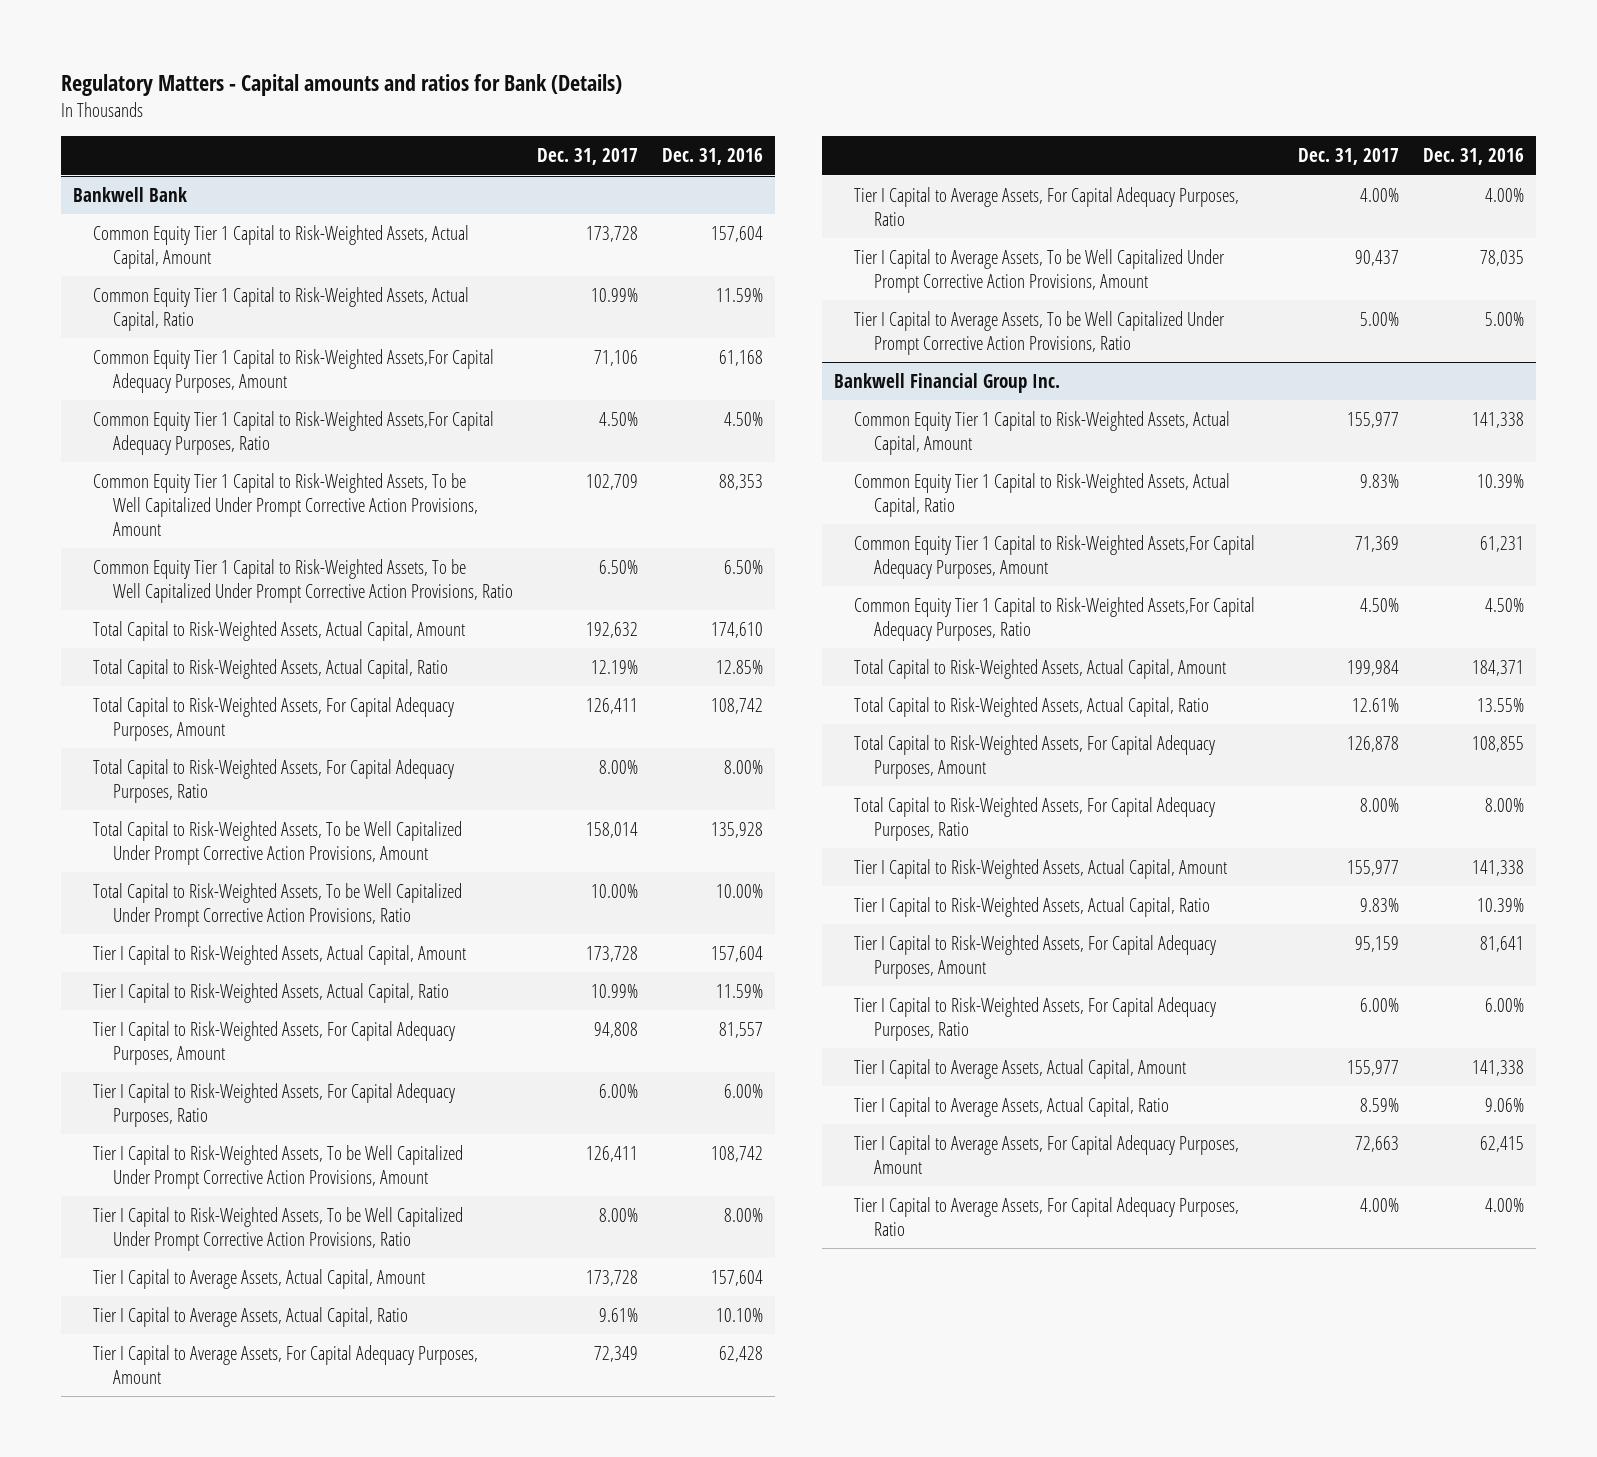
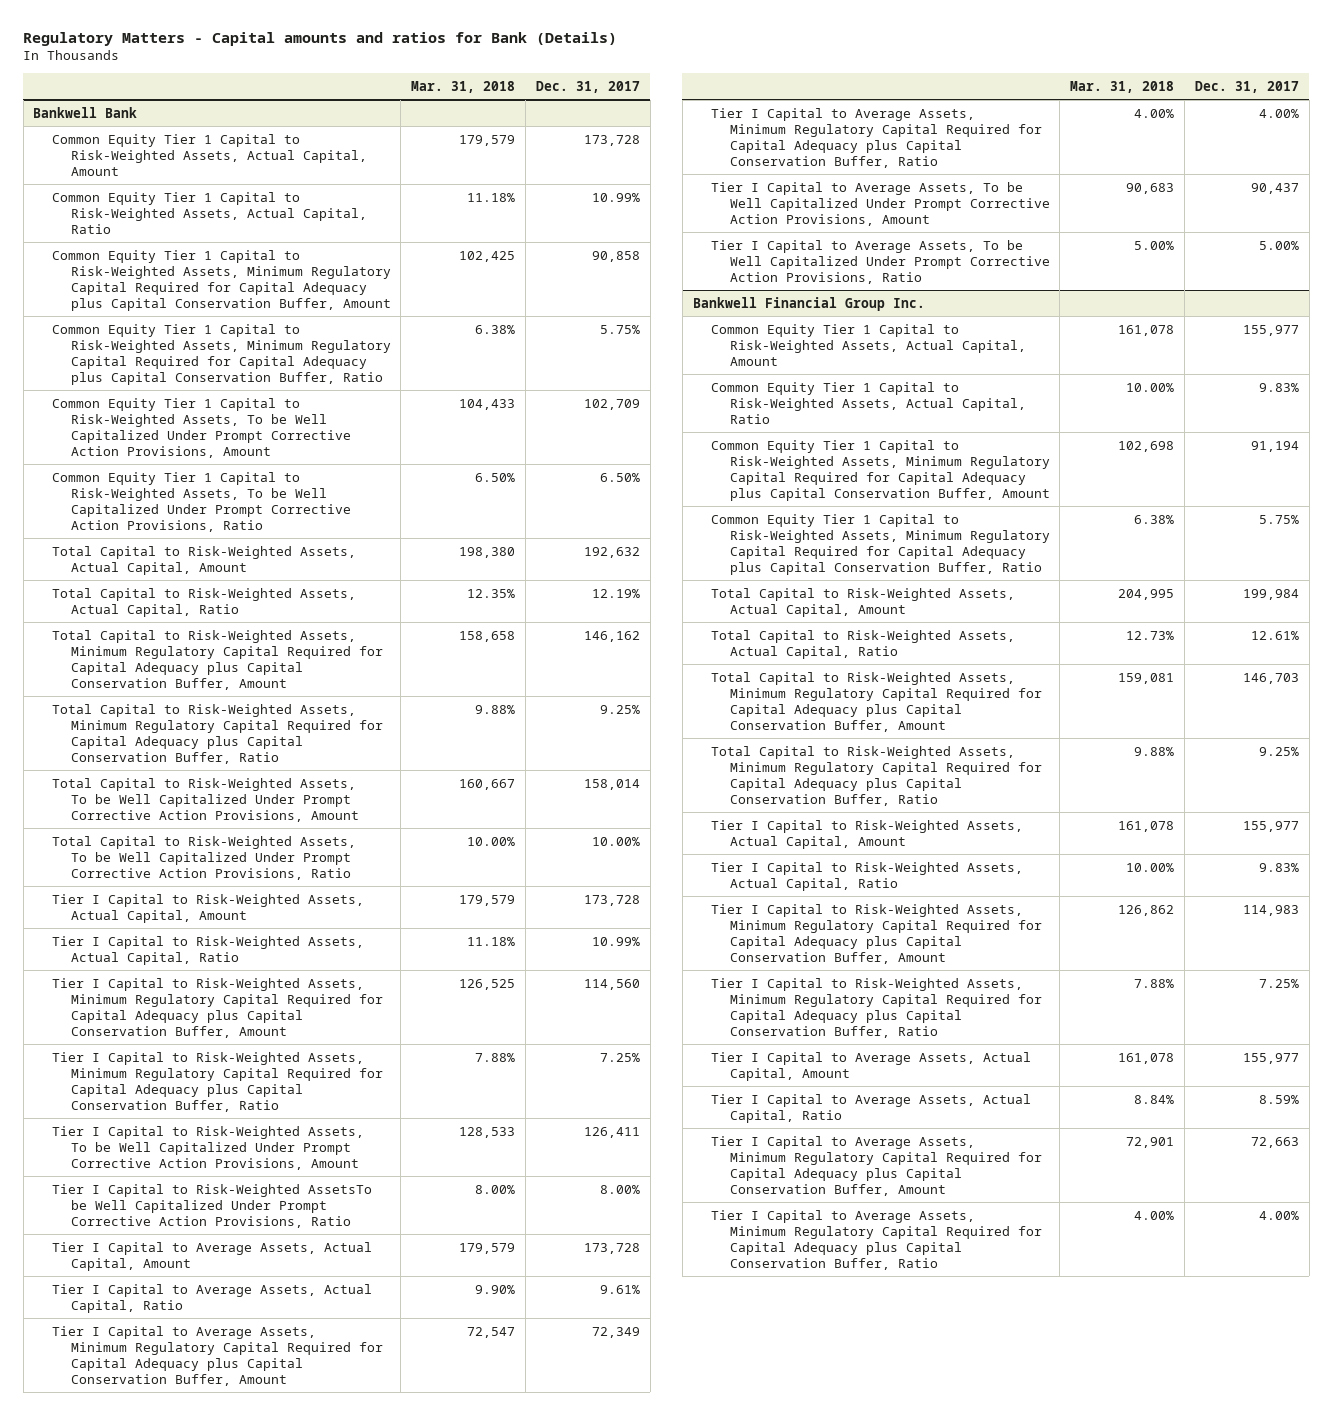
[661,148,763,166] Dec. 31, 2016 -> none
none -> [411,80,516,93] Mar. 31, 2018
[93,349,495,393] Common Equity Tier 1 Capital to Risk-Weighted Assets,For Capital Adequacy Purposes, Amount -> [52,249,391,311] Common Equity Tier 1 Capital to Risk-Weighted Assets, Minimum Regulatory Capital Required for Capital Adequacy plus Capital Conservation Buffer, Amount
[594,350,639,367] 71,106 -> [591,250,640,262] 90,858
[93,411,495,455] Common Equity Tier 1 Capital to Risk-Weighted Assets,For Capital Adequacy Purposes, Ratio -> [52,323,391,385] Common Equity Tier 1 Capital to Risk-Weighted Assets, Minimum Regulatory Capital Required for Capital Adequacy plus Capital Conservation Buffer, Ratio
[599,412,639,427] 4.50% -> [599,324,640,334] 5.75%
[93,697,455,741] Total Capital to Risk-Weighted Assets, For Capital Adequacy Purposes, Amount -> [52,629,383,690] Total Capital to Risk-Weighted Assets, Minimum Regulatory Capital Required for Capital Adequacy plus Capital Conservation Buffer, Amount
[586,698,639,715] 126,411 -> [583,630,640,642] 146,162
[93,759,455,803] Total Capital to Risk-Weighted Assets, For Capital Adequacy Purposes, Ratio -> [52,703,383,764] Total Capital to Risk-Weighted Assets, Minimum Regulatory Capital Required for Capital Adequacy plus Capital Conservation Buffer, Ratio
[599,760,639,775] 8.00% -> [599,704,640,714] 9.25%
[93,1021,456,1065] Tier I Capital to Risk-Weighted Assets, For Capital Adequacy Purposes, Amount -> [52,977,383,1038] Tier I Capital to Risk-Weighted Assets, Minimum Regulatory Capital Required for Capital Adequacy plus Capital Conservation Buffer, Amount
[594,1022,639,1039] 94,808 -> [583,978,640,990] 114,560
[93,1083,456,1127] Tier I Capital to Risk-Weighted Assets, For Capital Adequacy Purposes, Ratio -> [52,1051,383,1112] Tier I Capital to Risk-Weighted Assets, Minimum Regulatory Capital Required for Capital Adequacy plus Capital Conservation Buffer, Ratio
[599,1084,639,1099] 6.00% -> [599,1052,640,1062] 7.25%
[93,1207,464,1251] Tier I Capital to Risk-Weighted Assets, To be Well Capitalized Under Prompt Corrective Action Provisions, Ratio -> [52,1183,373,1228] Tier I Capital to Risk-Weighted AssetsTo be Well Capitalized Under Prompt Corrective Action Provisions, Ratio
[93,1345,479,1384] Tier I Capital to Average Assets, For Capital Adequacy Purposes, Amount -> [52,1325,383,1386] Tier I Capital to Average Assets, Minimum Regulatory Capital Required for Capital Adequacy plus Capital Conservation Buffer, Amount
[854,187,1240,226] Tier I Capital to Average Assets, For Capital Adequacy Purposes, Ratio -> [711,107,1042,168] Tier I Capital to Average Assets, Minimum Regulatory Capital Required for Capital Adequacy plus Capital Conservation Buffer, Ratio
[854,535,1256,579] Common Equity Tier 1 Capital to Risk-Weighted Assets,For Capital Adequacy Purposes, Amount -> [711,439,1050,501] Common Equity Tier 1 Capital to Risk-Weighted Assets, Minimum Regulatory Capital Required for Capital Adequacy plus Capital Conservation Buffer, Amount
[1355,536,1400,553] 71,369 -> [1250,440,1299,452] 91,194
[854,597,1256,641] Common Equity Tier 1 Capital to Risk-Weighted Assets,For Capital Adequacy Purposes, Ratio -> [711,513,1050,575] Common Equity Tier 1 Capital to Risk-Weighted Assets, Minimum Regulatory Capital Required for Capital Adequacy plus Capital Conservation Buffer, Ratio
[1360,598,1400,613] 4.50% -> [1258,514,1299,524] 5.75%
[854,735,1216,779] Total Capital to Risk-Weighted Assets, For Capital Adequacy Purposes, Amount -> [711,671,1042,732] Total Capital to Risk-Weighted Assets, Minimum Regulatory Capital Required for Capital Adequacy plus Capital Conservation Buffer, Amount
[1347,736,1400,753] 126,878 -> [1242,672,1299,684] 146,703
[854,797,1216,841] Total Capital to Risk-Weighted Assets, For Capital Adequacy Purposes, Ratio -> [711,745,1042,806] Total Capital to Risk-Weighted Assets, Minimum Regulatory Capital Required for Capital Adequacy plus Capital Conservation Buffer, Ratio
[1360,798,1400,813] 8.00% -> [1258,746,1299,756] 9.25%
[854,935,1217,979] Tier I Capital to Risk-Weighted Assets, For Capital Adequacy Purposes, Amount -> [711,903,1042,964] Tier I Capital to Risk-Weighted Assets, Minimum Regulatory Capital Required for Capital Adequacy plus Capital Conservation Buffer, Amount
[1355,936,1400,953] 95,159 -> [1242,904,1299,916] 114,983
[854,997,1217,1041] Tier I Capital to Risk-Weighted Assets, For Capital Adequacy Purposes, Ratio -> [711,977,1042,1038] Tier I Capital to Risk-Weighted Assets, Minimum Regulatory Capital Required for Capital Adequacy plus Capital Conservation Buffer, Ratio
[1360,998,1400,1013] 6.00% -> [1258,978,1299,988] 7.25%
[854,1135,1240,1174] Tier I Capital to Average Assets, For Capital Adequacy Purposes, Amount -> [711,1135,1042,1196] Tier I Capital to Average Assets, Minimum Regulatory Capital Required for Capital Adequacy plus Capital Conservation Buffer, Amount
[854,1197,1240,1236] Tier I Capital to Average Assets, For Capital Adequacy Purposes, Ratio -> [711,1209,1042,1270] Tier I Capital to Average Assets, Minimum Regulatory Capital Required for Capital Adequacy plus Capital Conservation Buffer, Ratio

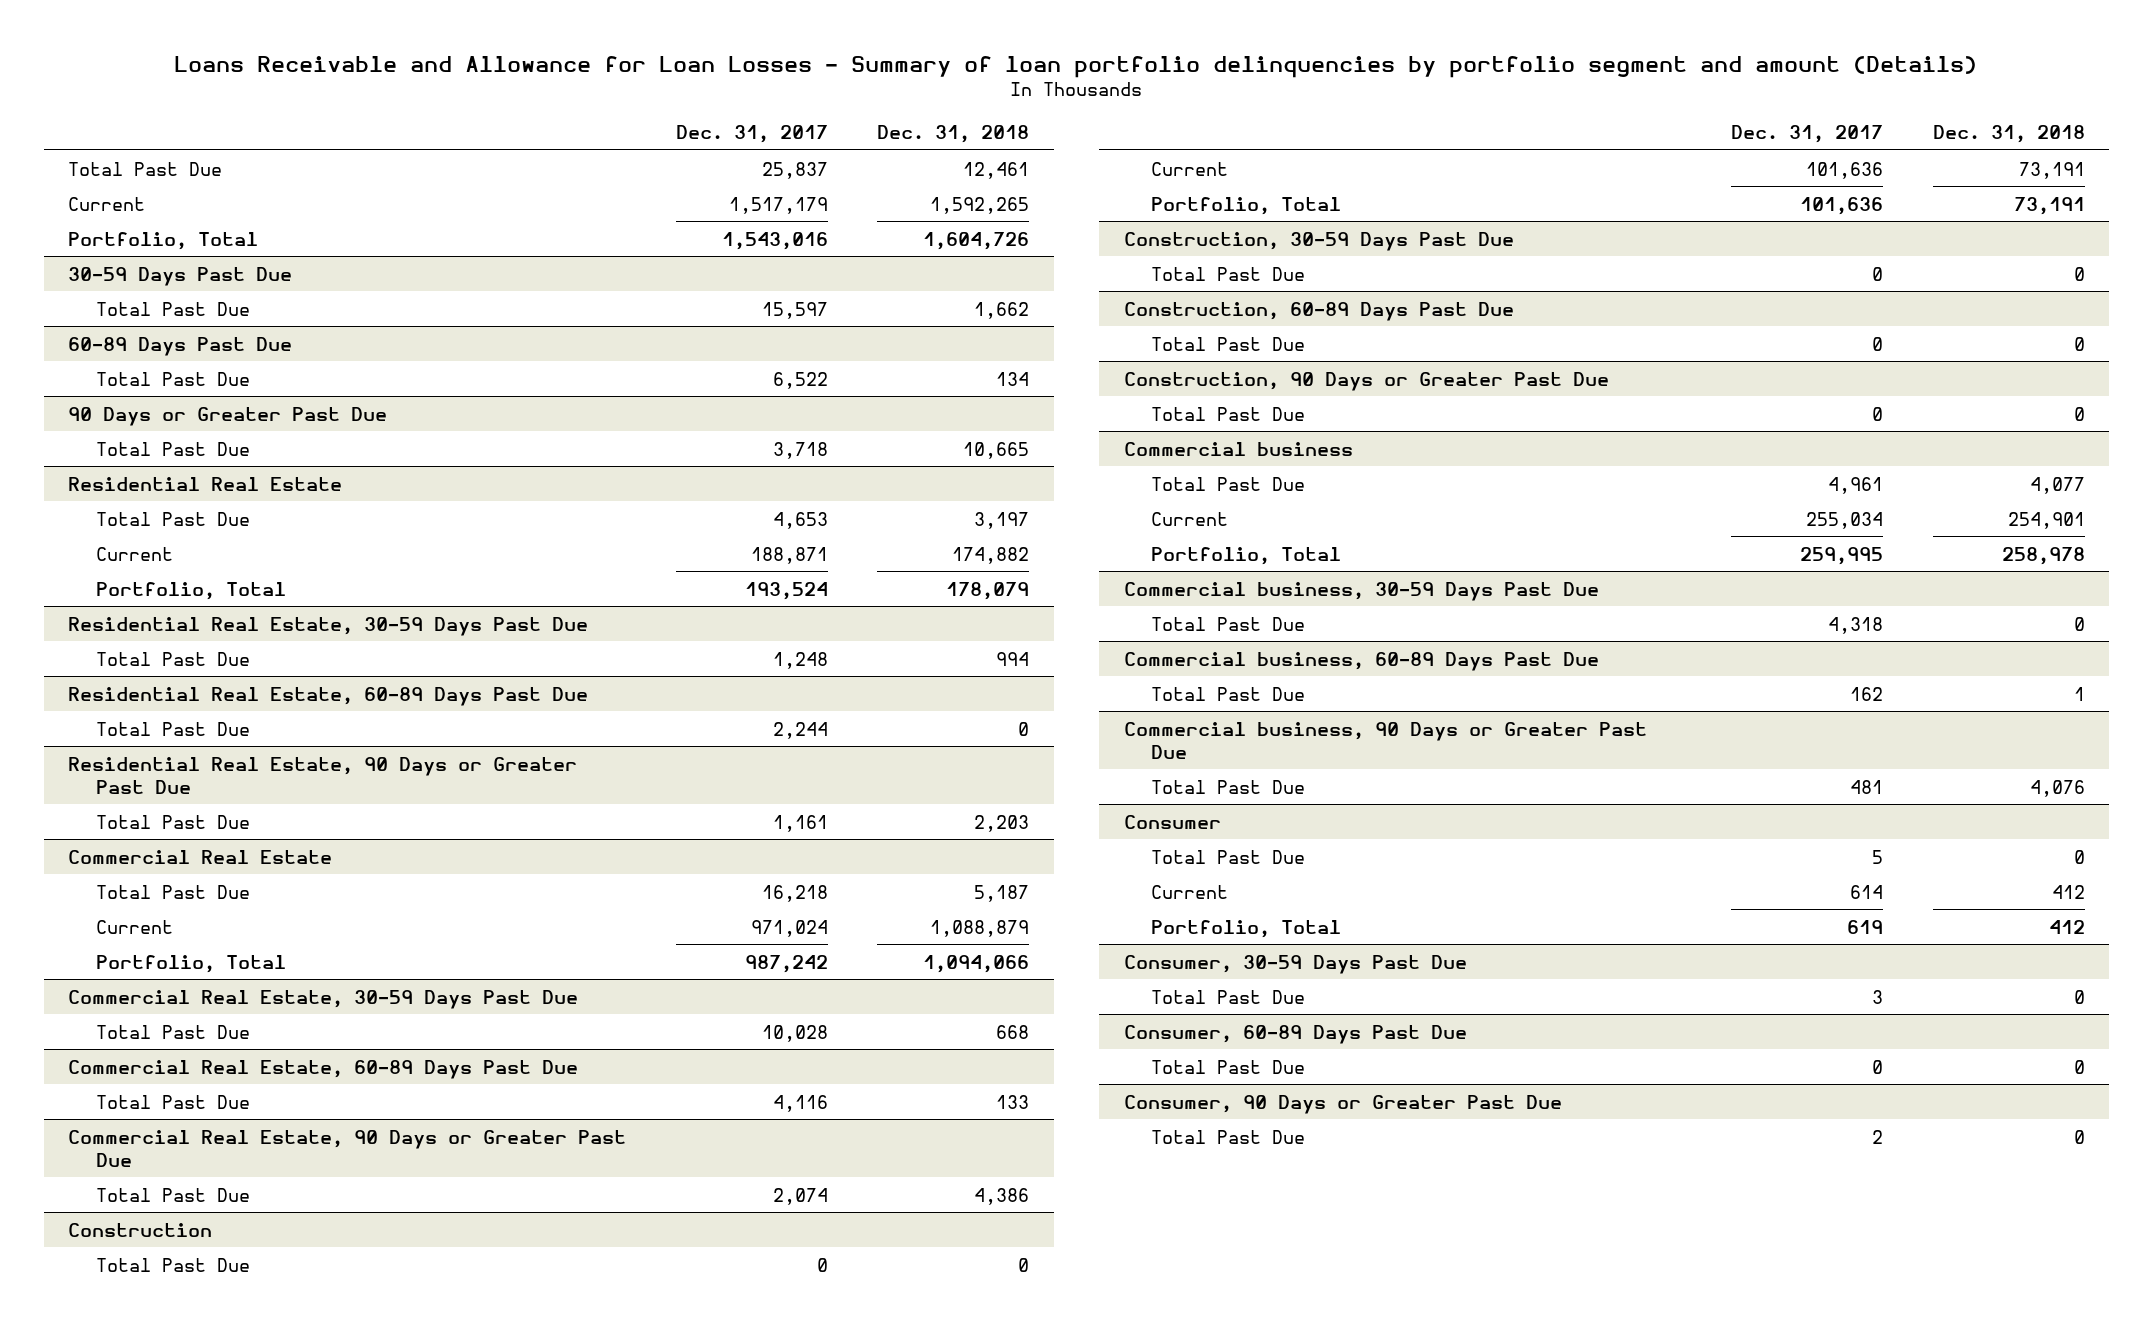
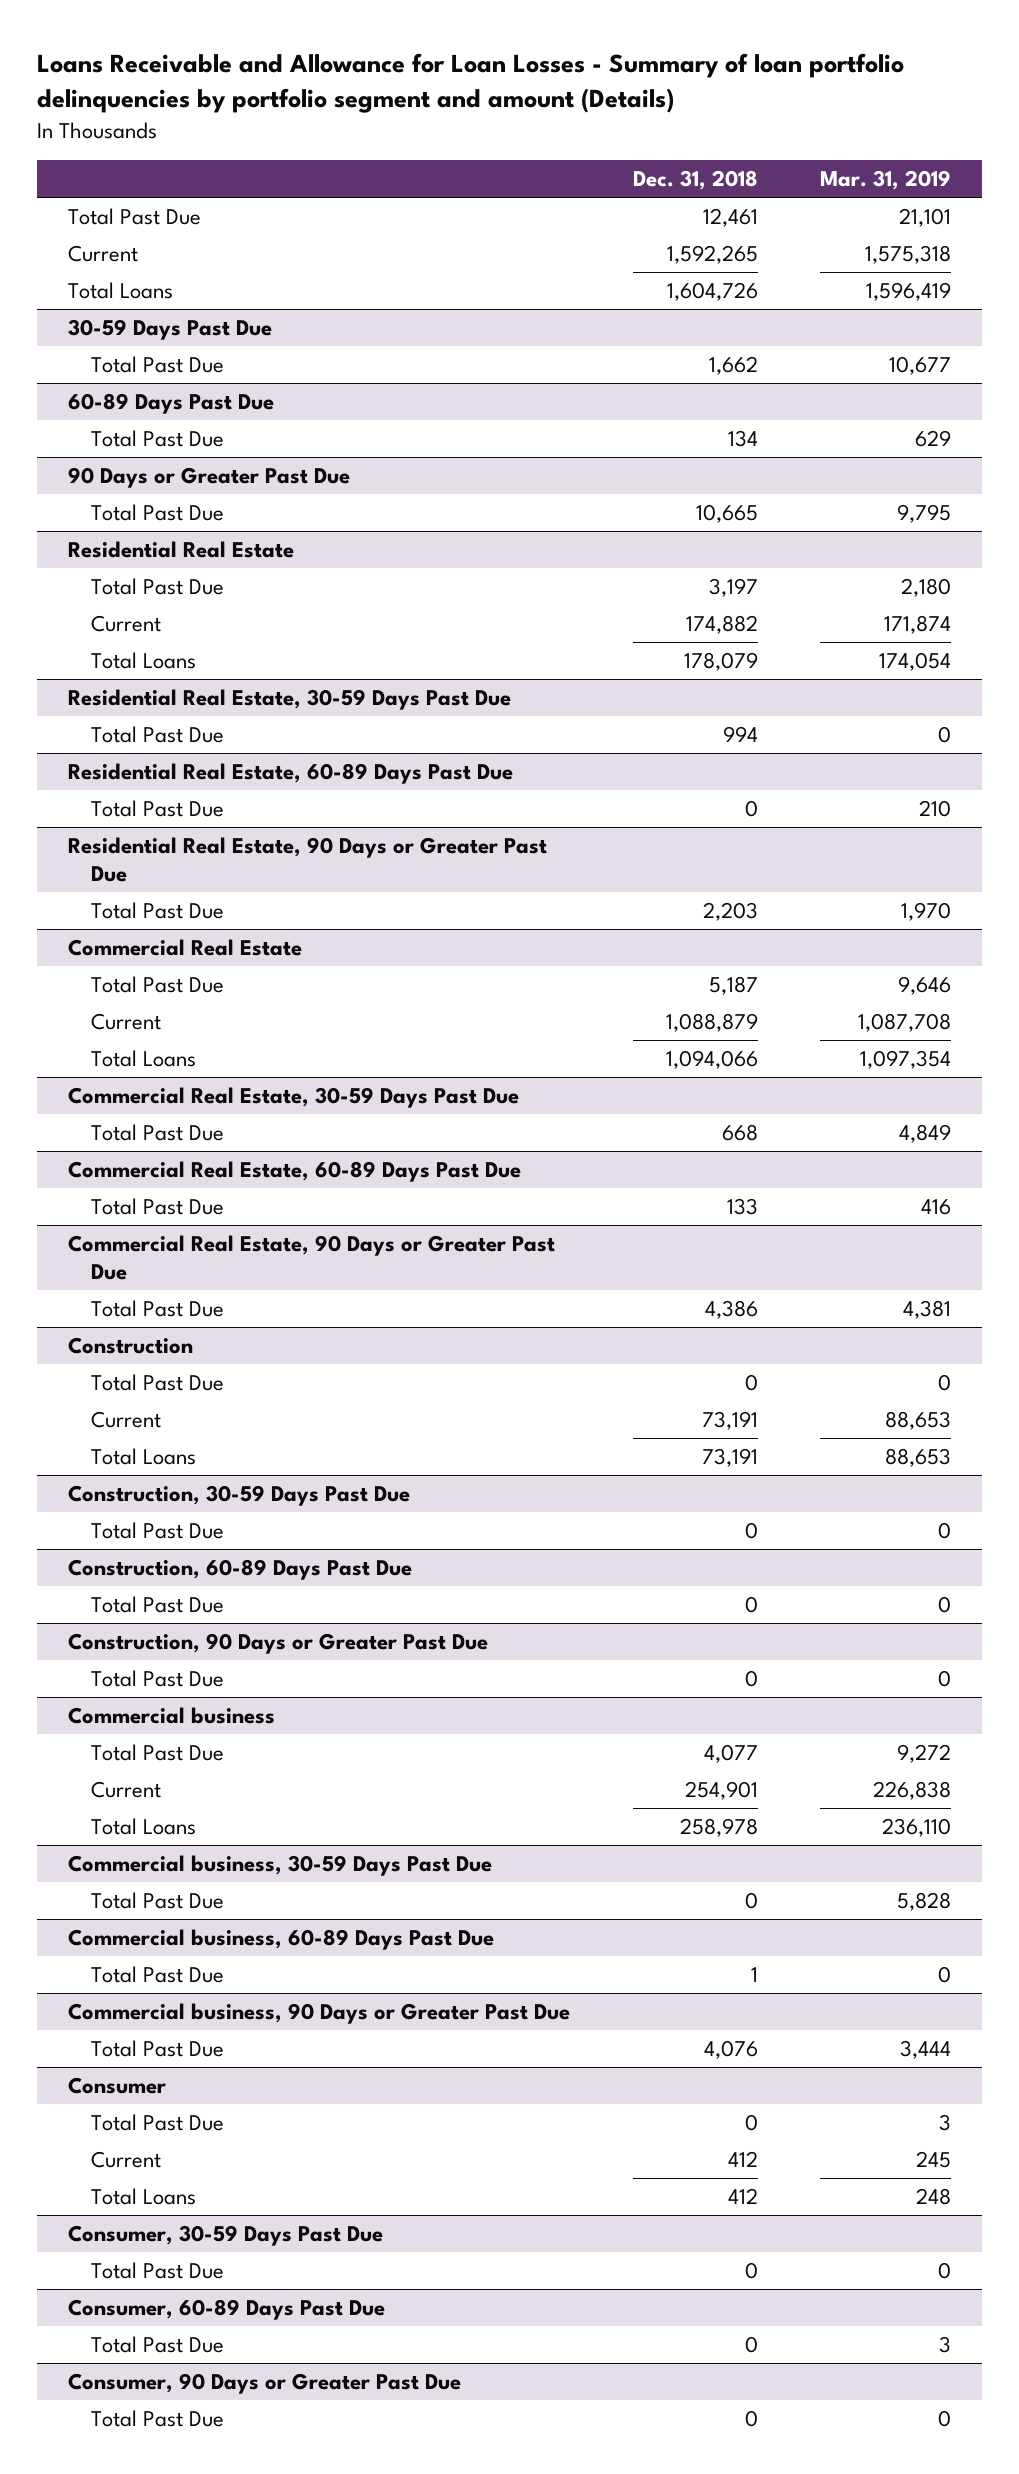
[675,125,828,144] Dec. 31, 2017 -> none
none -> [820,170,952,191] Mar. 31, 2019
[68,231,259,250] Portfolio, Total -> [68,281,174,299] Total Loans
[95,581,286,600] Portfolio, Total -> [91,651,197,669] Total Loans
[95,954,286,973] Portfolio, Total -> [91,1049,197,1067] Total Loans
[1151,196,1342,215] Portfolio, Total -> [91,1447,197,1465] Total Loans
[1151,546,1342,565] Portfolio, Total -> [91,1817,197,1835] Total Loans
[1151,919,1342,938] Portfolio, Total -> [91,2187,197,2205] Total Loans

